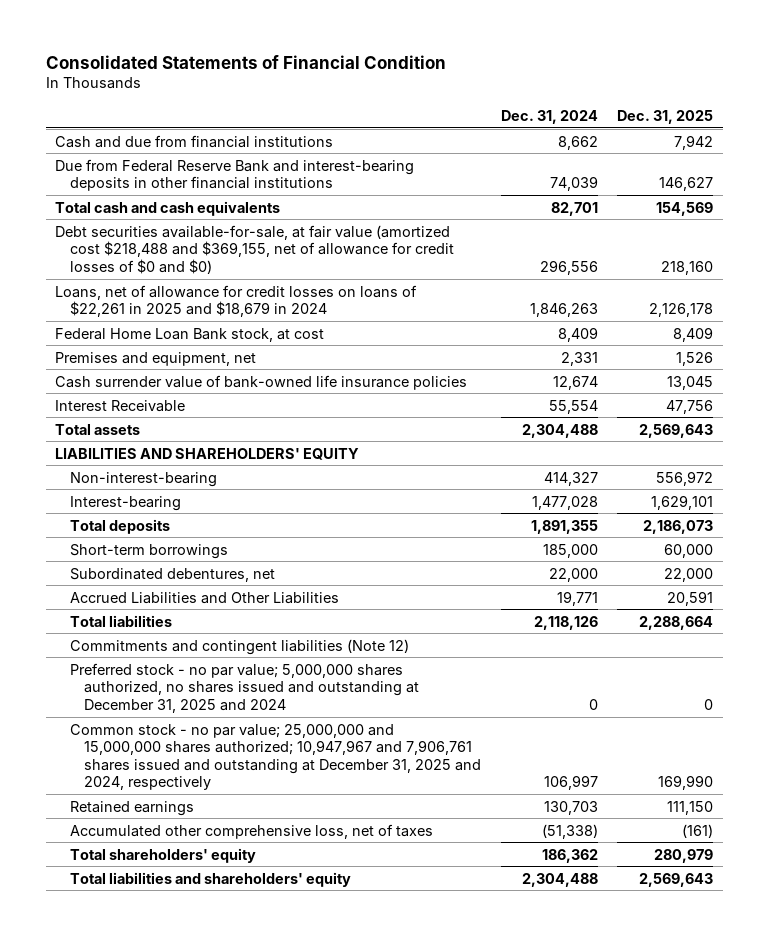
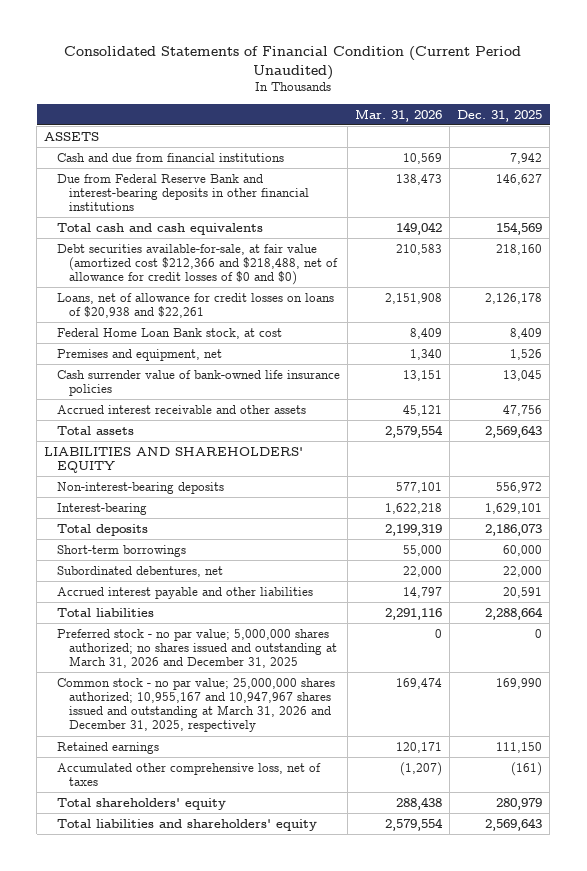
[45,54,446,69] Consolidated Statements of Financial Condition -> [64,45,522,80] Consolidated Statements of Financial Condition (Current Period Unaudited)
[500,109,598,124] Dec. 31, 2024 -> none
none -> [355,108,443,122] Mar. 31, 2026
none -> [44,131,100,141] ASSETS
[55,224,454,274] Debt securities available-for-sale, at fair value (amortized cost $218,488 and $369,155, net of allowance for credit losses of $0 and $0) -> [56,243,339,286] Debt securities available-for-sale, at fair value (amortized cost $212,366 and $218,488, net of allowance for credit losses of $0 and $0)
[55,284,418,318] Loans, net of allowance for credit losses on loans of $22,261 in 2025 and $18,679 in 2024 -> [56,292,334,318] Loans, net of allowance for credit losses on loans of $20,938 and $22,261
[55,399,186,412] Interest Receivable -> [56,404,306,414] Accrued interest receivable and other assets
[69,471,217,487] Non-interest-bearing -> [56,481,224,494] Non-interest-bearing deposits
[69,591,339,604] Accrued Liabilities and Other Liabilities -> [56,586,313,599] Accrued interest payable and other liabilities
[69,638,409,655] Commitments and contingent liabilities (Note 12) -> none
[69,662,420,713] Preferred stock - no par value; 5,000,000 shares authorized, no shares issued and outstanding at December 31, 2025 and 2024 -> [56,628,338,669] Preferred stock - no par value; 5,000,000 shares authorized; no shares issued and outstanding at March 31, 2026 and December 31, 2025
[69,723,482,791] Common stock - no par value; 25,000,000 and 15,000,000 shares authorized; 10,947,967 and 7,906,761 shares issued and outstanding at December 31, 2025 and 2024, respectively -> [56,677,335,733] Common stock - no par value; 25,000,000 shares authorized; 10,955,167 and 10,947,967 shares issued and outstanding at March 31, 2026 and December 31, 2025, respectively

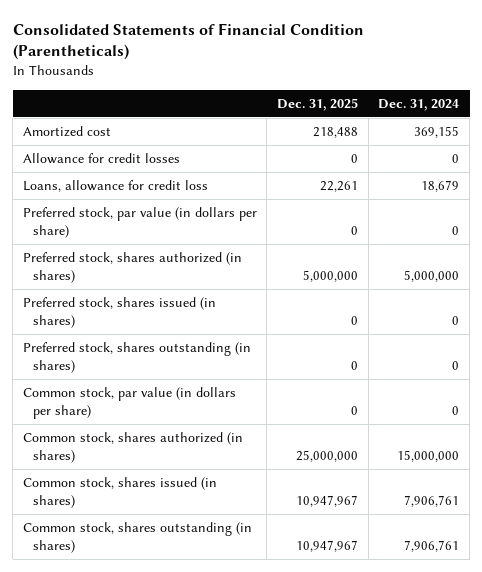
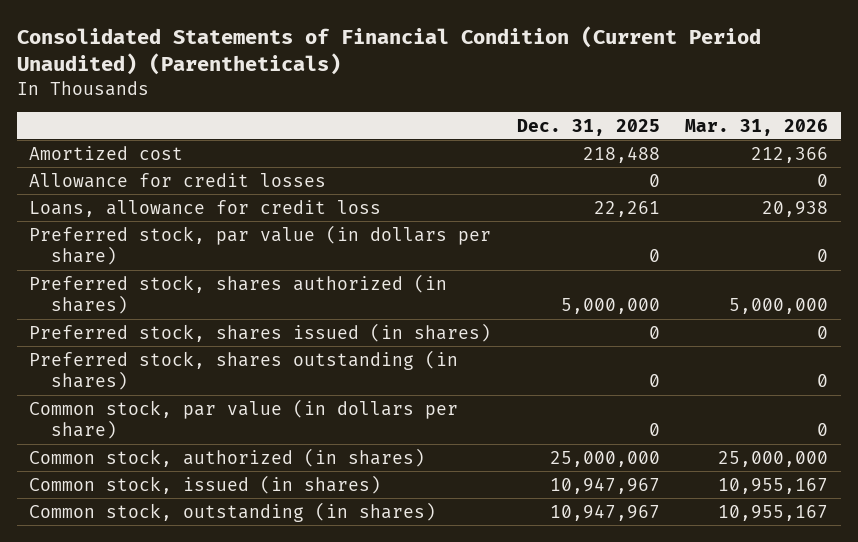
[12,22,364,61] Consolidated Statements of Financial Condition (Parentheticals) -> [16,25,761,75] Consolidated Statements of Financial Condition (Current Period Unaudited) (Parentheticals)
[378,98,460,111] Dec. 31, 2024 -> none
none -> [685,118,829,136] Mar. 31, 2026
[22,432,243,464] Common stock, shares authorized (in shares) -> [29,447,426,467] Common stock, authorized (in shares)
[22,477,217,509] Common stock, shares issued (in shares) -> [29,474,382,494] Common stock, issued (in shares)
[22,522,252,554] Common stock, shares outstanding (in shares) -> [29,501,437,522] Common stock, outstanding (in shares)

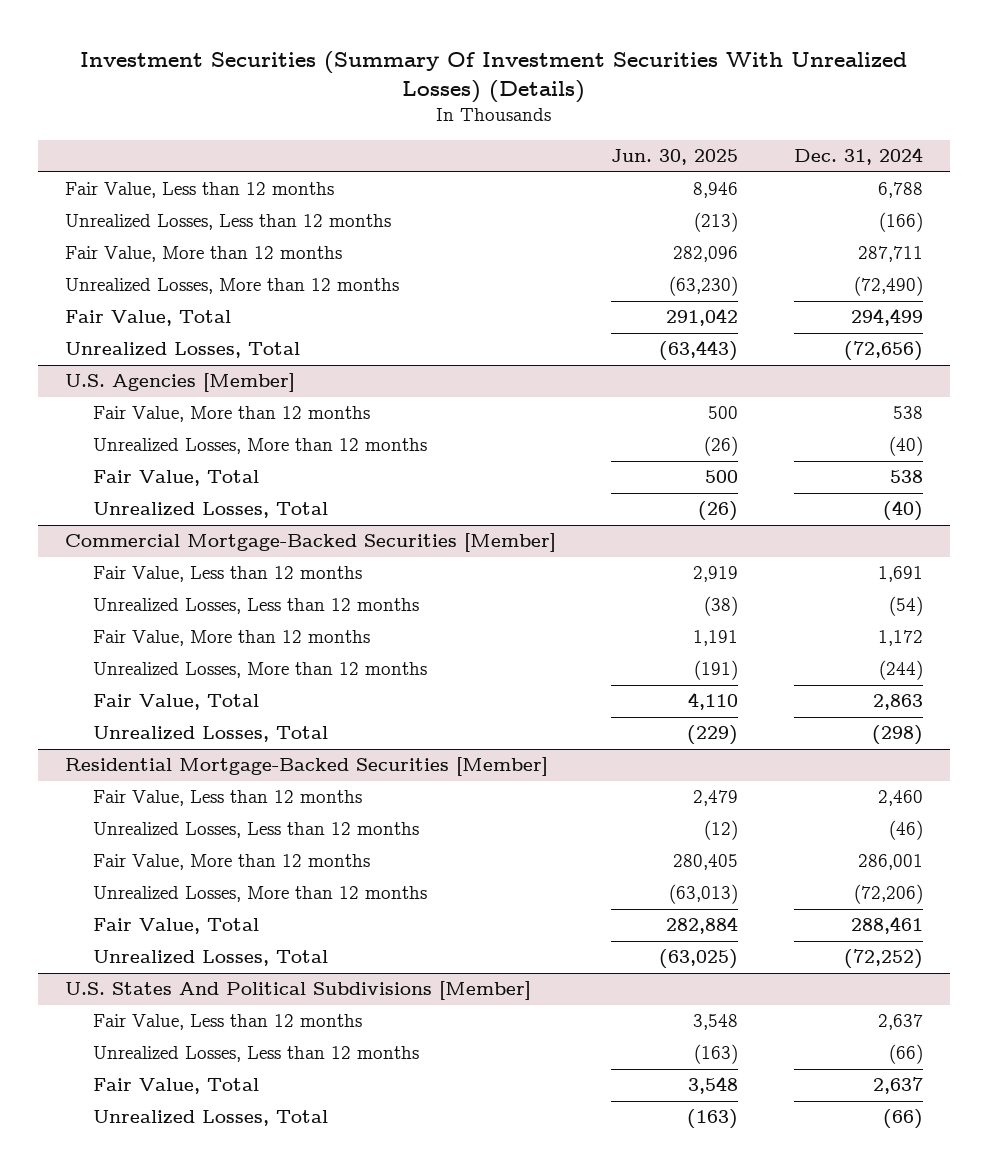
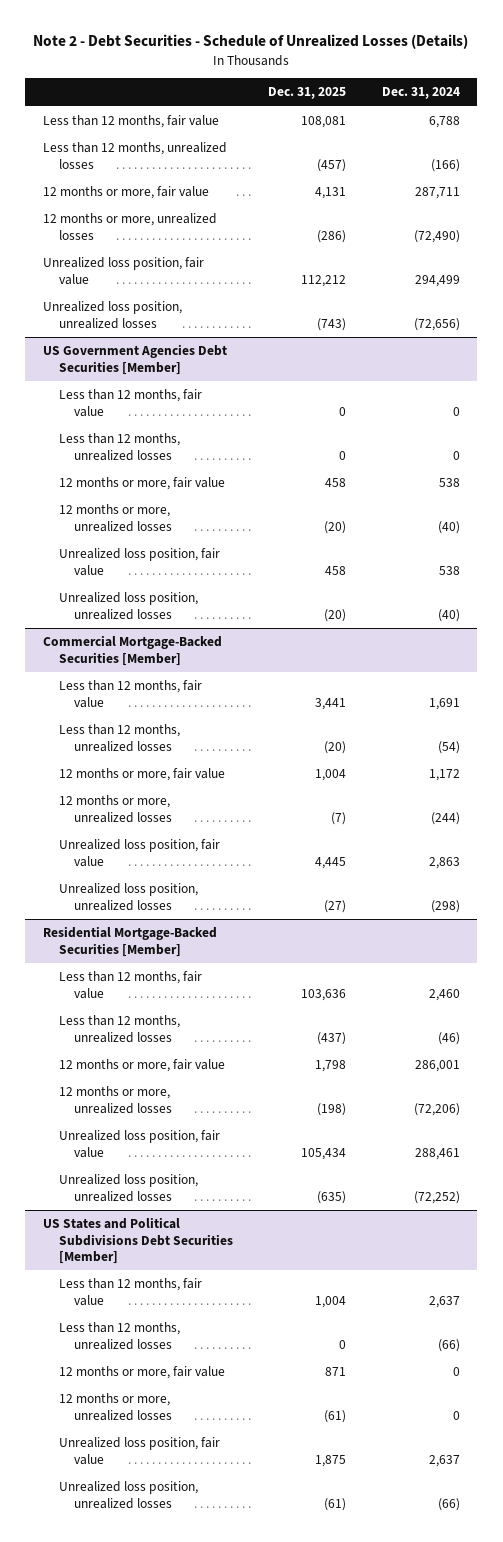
[79,50,907,103] Investment Securities (Summary Of Investment Securities With Unrealized Losses) (Details) -> [33,34,469,50] Note 2 - Debt Securities - Schedule of Unrealized Losses (Details)
[611,149,739,166] Jun. 30, 2025 -> none
none -> [268,87,347,100] Dec. 31, 2025
[65,182,335,199] Fair Value, Less than 12 months -> [43,115,220,129] Less than 12 months, fair value
[65,214,392,231] Unrealized Losses, Less than 12 months -> [43,142,228,169] Less than 12 months, unrealized losses
[65,246,343,263] Fair Value, More than 12 months -> [43,186,210,200] 12 months or more, fair value
[65,278,400,295] Unrealized Losses, More than 12 months -> [43,213,218,240] 12 months or more, unrealized losses
[65,310,232,327] Fair Value, Total -> [43,257,205,285] Unrealized loss position, fair value
[65,342,301,359] Unrealized Losses, Total -> [43,301,183,329] Unrealized loss position, unrealized losses
[65,373,296,393] U.S. Agencies [Member] -> [43,344,228,375] US Government Agencies Debt Securities [Member]
none -> [58,389,202,417] Less than 12 months, fair value
none -> [58,433,180,461] Less than 12 months, unrealized losses
[93,406,371,423] Fair Value, More than 12 months -> [58,477,225,491] 12 months or more, fair value
[93,438,428,455] Unrealized Losses, More than 12 months -> [58,504,173,532] 12 months or more, unrealized losses
[93,470,260,487] Fair Value, Total -> [58,548,220,576] Unrealized loss position, fair value
[93,502,329,519] Unrealized Losses, Total -> [58,592,198,620] Unrealized loss position, unrealized losses
[93,566,363,583] Fair Value, Less than 12 months -> [58,680,202,708] Less than 12 months, fair value
[93,598,420,615] Unrealized Losses, Less than 12 months -> [58,724,180,752] Less than 12 months, unrealized losses
[93,630,371,647] Fair Value, More than 12 months -> [58,768,225,782] 12 months or more, fair value
[93,662,428,679] Unrealized Losses, More than 12 months -> [58,795,173,823] 12 months or more, unrealized losses
[93,694,260,711] Fair Value, Total -> [58,839,220,867] Unrealized loss position, fair value
[93,726,329,743] Unrealized Losses, Total -> [58,883,198,911] Unrealized loss position, unrealized losses
[93,790,363,807] Fair Value, Less than 12 months -> [58,971,202,999] Less than 12 months, fair value
[93,822,420,839] Unrealized Losses, Less than 12 months -> [58,1015,180,1043] Less than 12 months, unrealized losses
[93,854,371,871] Fair Value, More than 12 months -> [58,1059,225,1073] 12 months or more, fair value
[93,886,428,903] Unrealized Losses, More than 12 months -> [58,1086,173,1114] 12 months or more, unrealized losses
[93,918,260,935] Fair Value, Total -> [58,1130,220,1158] Unrealized loss position, fair value
[93,950,329,967] Unrealized Losses, Total -> [58,1174,198,1202] Unrealized loss position, unrealized losses
[65,981,532,1001] U.S. States And Political Subdivisions [Member] -> [43,1217,233,1265] US States and Political Subdivisions Debt Securities [Member]
[93,1014,363,1031] Fair Value, Less than 12 months -> [58,1278,202,1306] Less than 12 months, fair value
[93,1046,420,1063] Unrealized Losses, Less than 12 months -> [58,1322,180,1350] Less than 12 months, unrealized losses
none -> [58,1366,225,1380] 12 months or more, fair value
none -> [58,1393,173,1421] 12 months or more, unrealized losses
[93,1078,260,1095] Fair Value, Total -> [58,1437,220,1465] Unrealized loss position, fair value
[93,1110,329,1127] Unrealized Losses, Total -> [58,1481,198,1509] Unrealized loss position, unrealized losses

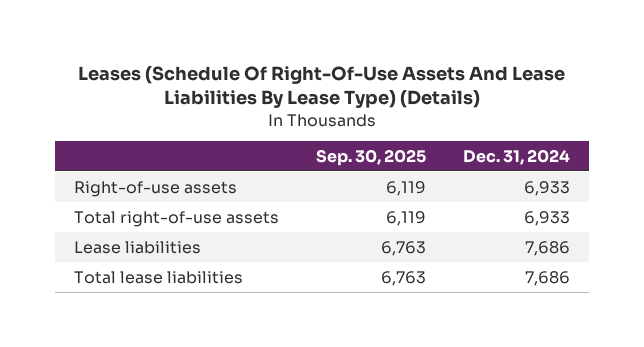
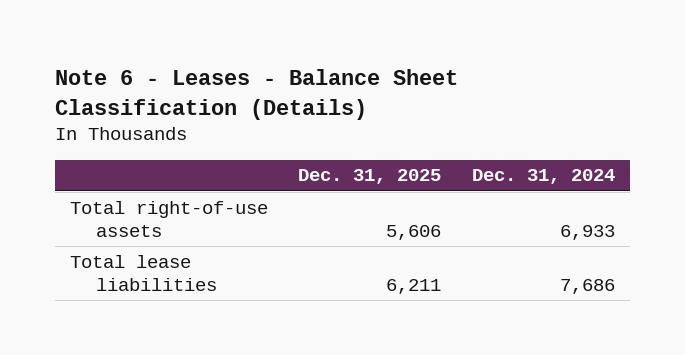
[78,65,566,109] Leases (Schedule Of Right-Of-Use Assets And Lease Liabilities By Lease Type) (Details) -> [55,68,459,120] Note 6 - Leases - Balance Sheet Classification (Details)
[316,148,427,166] Sep. 30, 2025 -> none
none -> [298,169,442,185] Dec. 31, 2025
[73,180,237,197] Right-of-use assets -> none
[73,240,201,254] Lease liabilities -> none

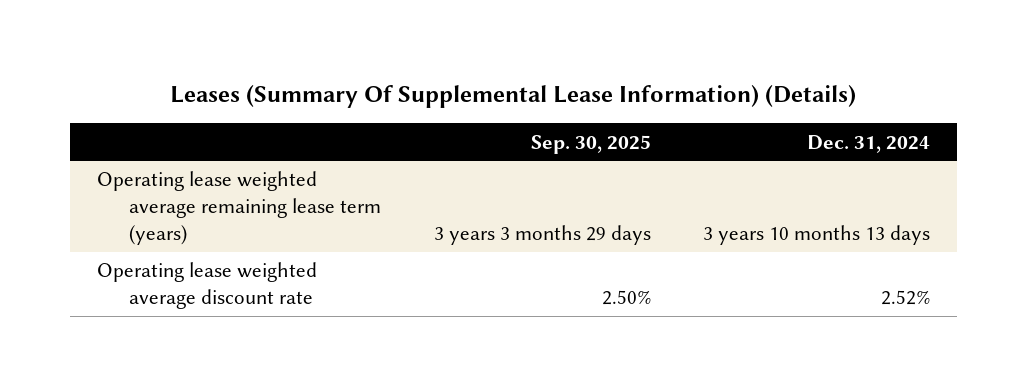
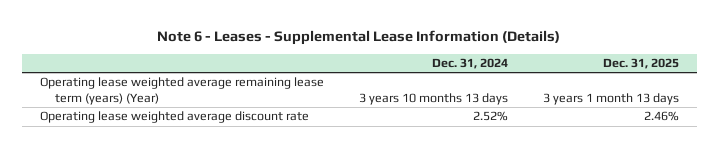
[170,85,857,109] Leases (Summary Of Supplemental Lease Information) (Details) -> [157,30,561,46] Note 6 - Leases - Supplemental Lease Information (Details)
[530,134,651,154] Sep. 30, 2025 -> none
none -> [603,58,680,70] Dec. 31, 2025
[96,171,381,245] Operating lease weighted average remaining lease term (years) -> [39,77,324,105] Operating lease weighted average remaining lease term (years) (Year)

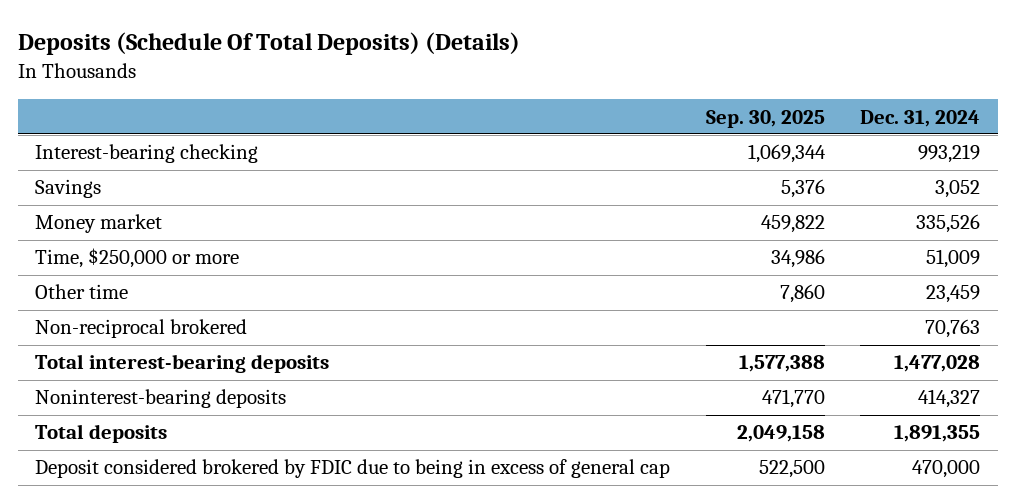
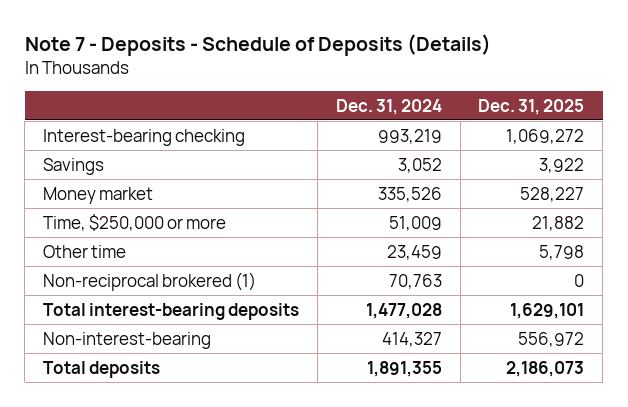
[17,32,520,56] Deposits (Schedule Of Total Deposits) (Details) -> [24,34,491,57] Note 7 - Deposits - Schedule of Deposits (Details)
[705,109,825,128] Sep. 30, 2025 -> none
none -> [478,98,585,115] Dec. 31, 2025
[35,319,248,339] Non-reciprocal brokered -> [43,271,257,291] Non-reciprocal brokered (1)
[35,389,287,409] Noninterest-bearing deposits -> [43,331,212,349] Non-interest-bearing
[35,459,671,479] Deposit considered brokered by FDIC due to being in excess of general cap -> none

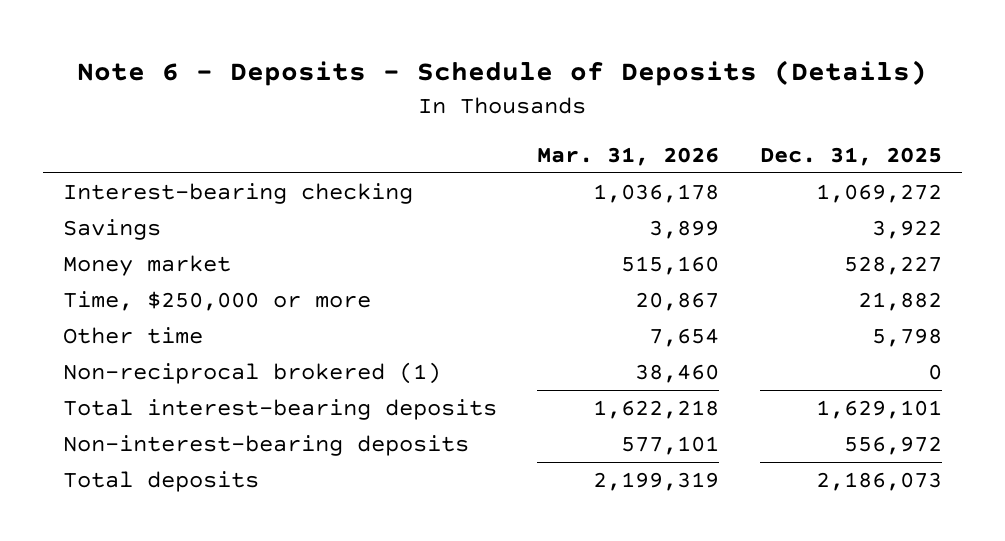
[24,34,491,57] Note 7 - Deposits - Schedule of Deposits (Details) -> [77,60,928,87] Note 6 - Deposits - Schedule of Deposits (Details)
[335,98,442,115] Dec. 31, 2024 -> none
none -> [537,146,720,166] Mar. 31, 2026
[43,331,212,349] Non-interest-bearing -> [62,435,469,457] Non-interest-bearing deposits

